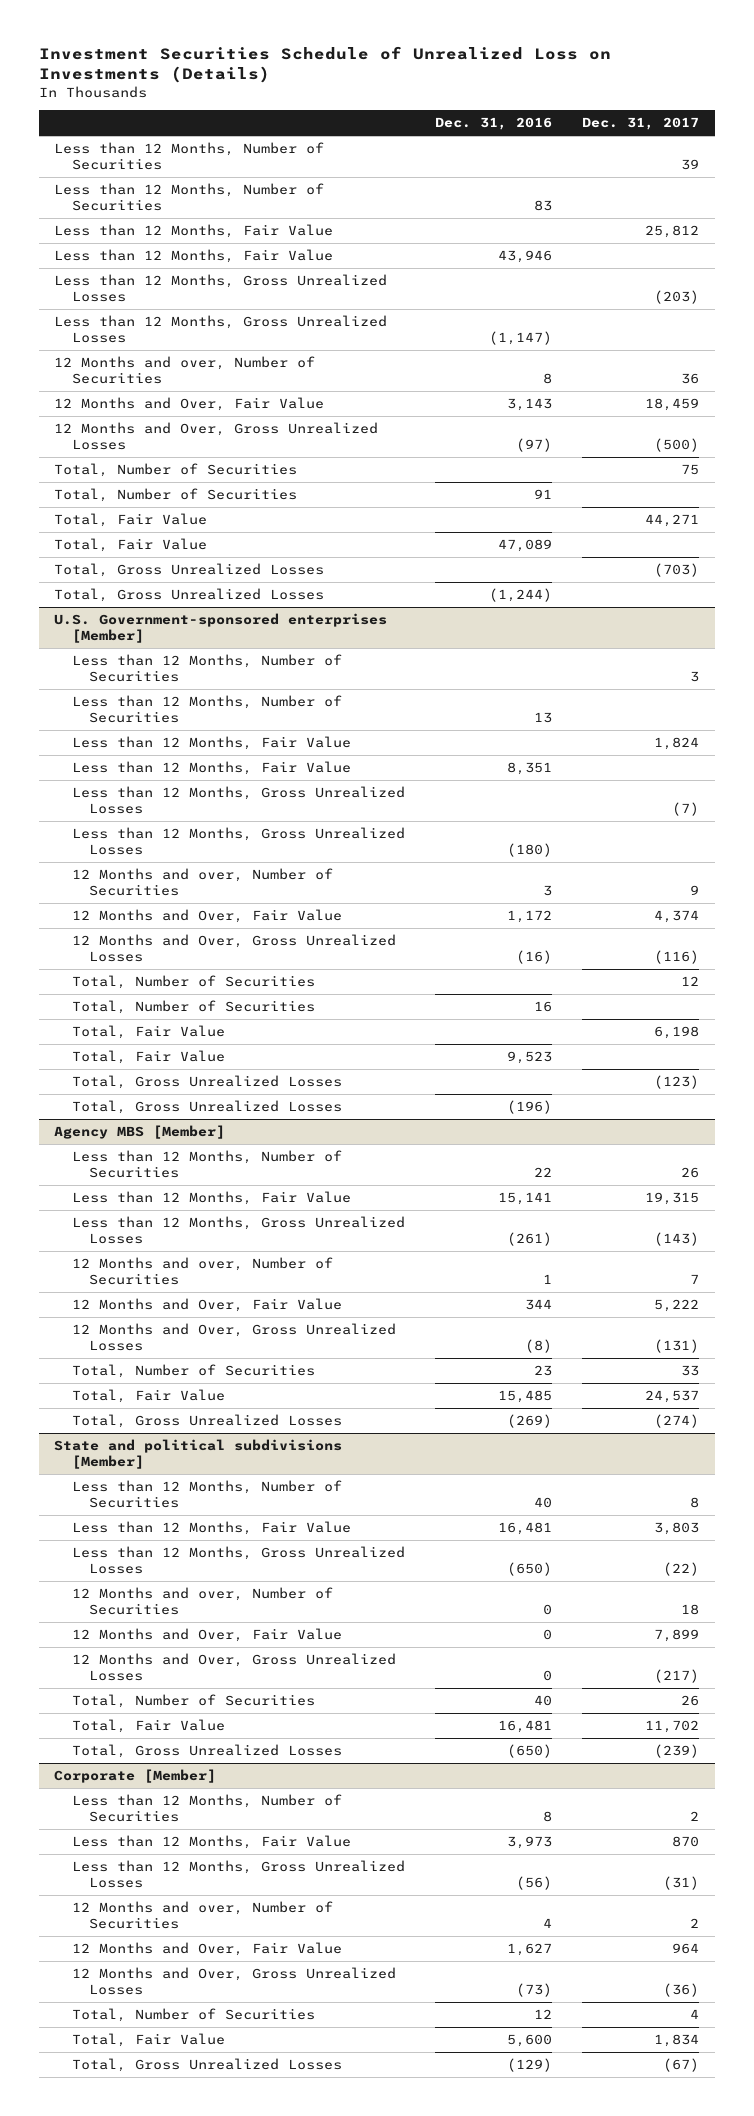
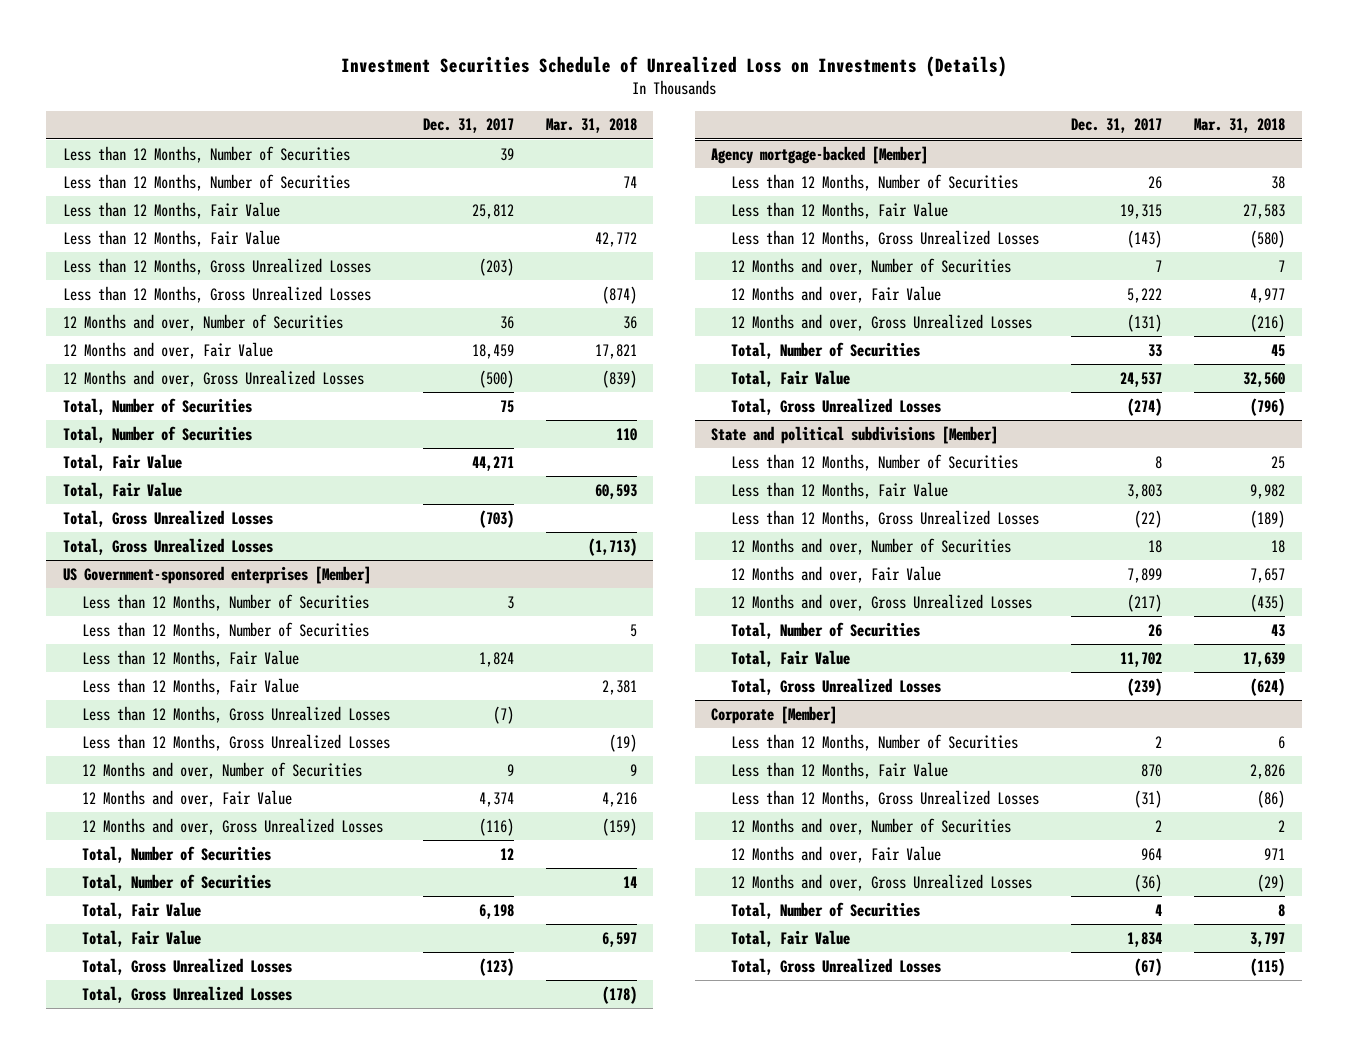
[435,116,553,130] Dec. 31, 2016 -> none
none -> [546,118,638,134] Mar. 31, 2018
[54,397,325,412] 12 Months and Over, Fair Value -> [62,341,273,359] 12 Months and over, Fair Value
[54,422,379,450] 12 Months and Over, Gross Unrealized Losses -> [62,369,364,387] 12 Months and over, Gross Unrealized Losses
[54,613,388,643] U.S. Government-sponsored enterprises [Member] -> [62,565,371,584] US Government-sponsored enterprises [Member]
[71,909,342,924] 12 Months and Over, Fair Value -> [82,789,293,807] 12 Months and over, Fair Value
[71,934,396,962] 12 Months and Over, Gross Unrealized Losses -> [82,817,384,835] 12 Months and over, Gross Unrealized Losses
[54,1125,226,1140] Agency MBS [Member] -> [710,145,928,164] Agency mortgage-backed [Member]
[71,1298,342,1313] 12 Months and Over, Fair Value -> [730,285,941,303] 12 Months and over, Fair Value
[71,1323,396,1351] 12 Months and Over, Gross Unrealized Losses -> [730,313,1032,331] 12 Months and over, Gross Unrealized Losses
[71,1628,342,1643] 12 Months and Over, Fair Value -> [730,565,941,583] 12 Months and over, Fair Value
[71,1653,396,1681] 12 Months and Over, Gross Unrealized Losses -> [730,593,1032,611] 12 Months and over, Gross Unrealized Losses
[71,1942,342,1957] 12 Months and Over, Fair Value -> [730,845,941,863] 12 Months and over, Fair Value
[71,1967,396,1995] 12 Months and Over, Gross Unrealized Losses -> [730,873,1032,891] 12 Months and over, Gross Unrealized Losses

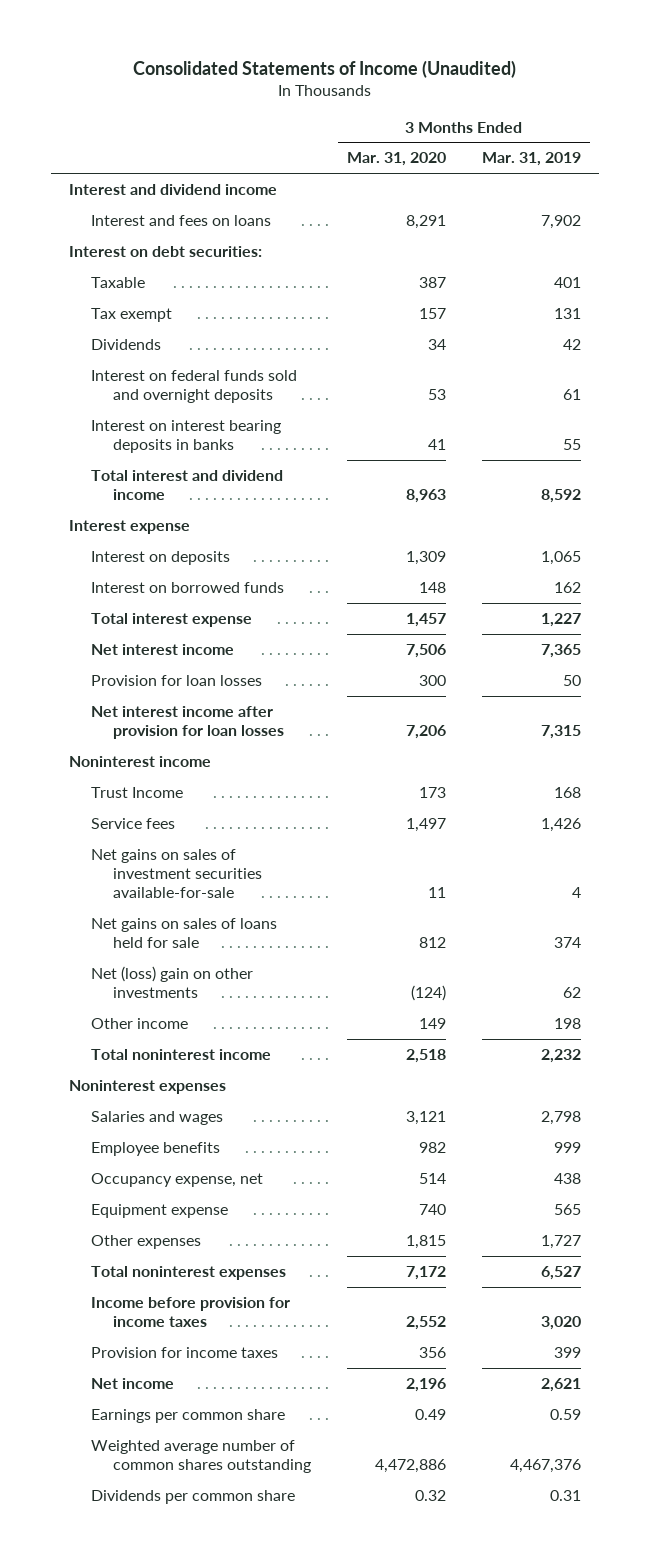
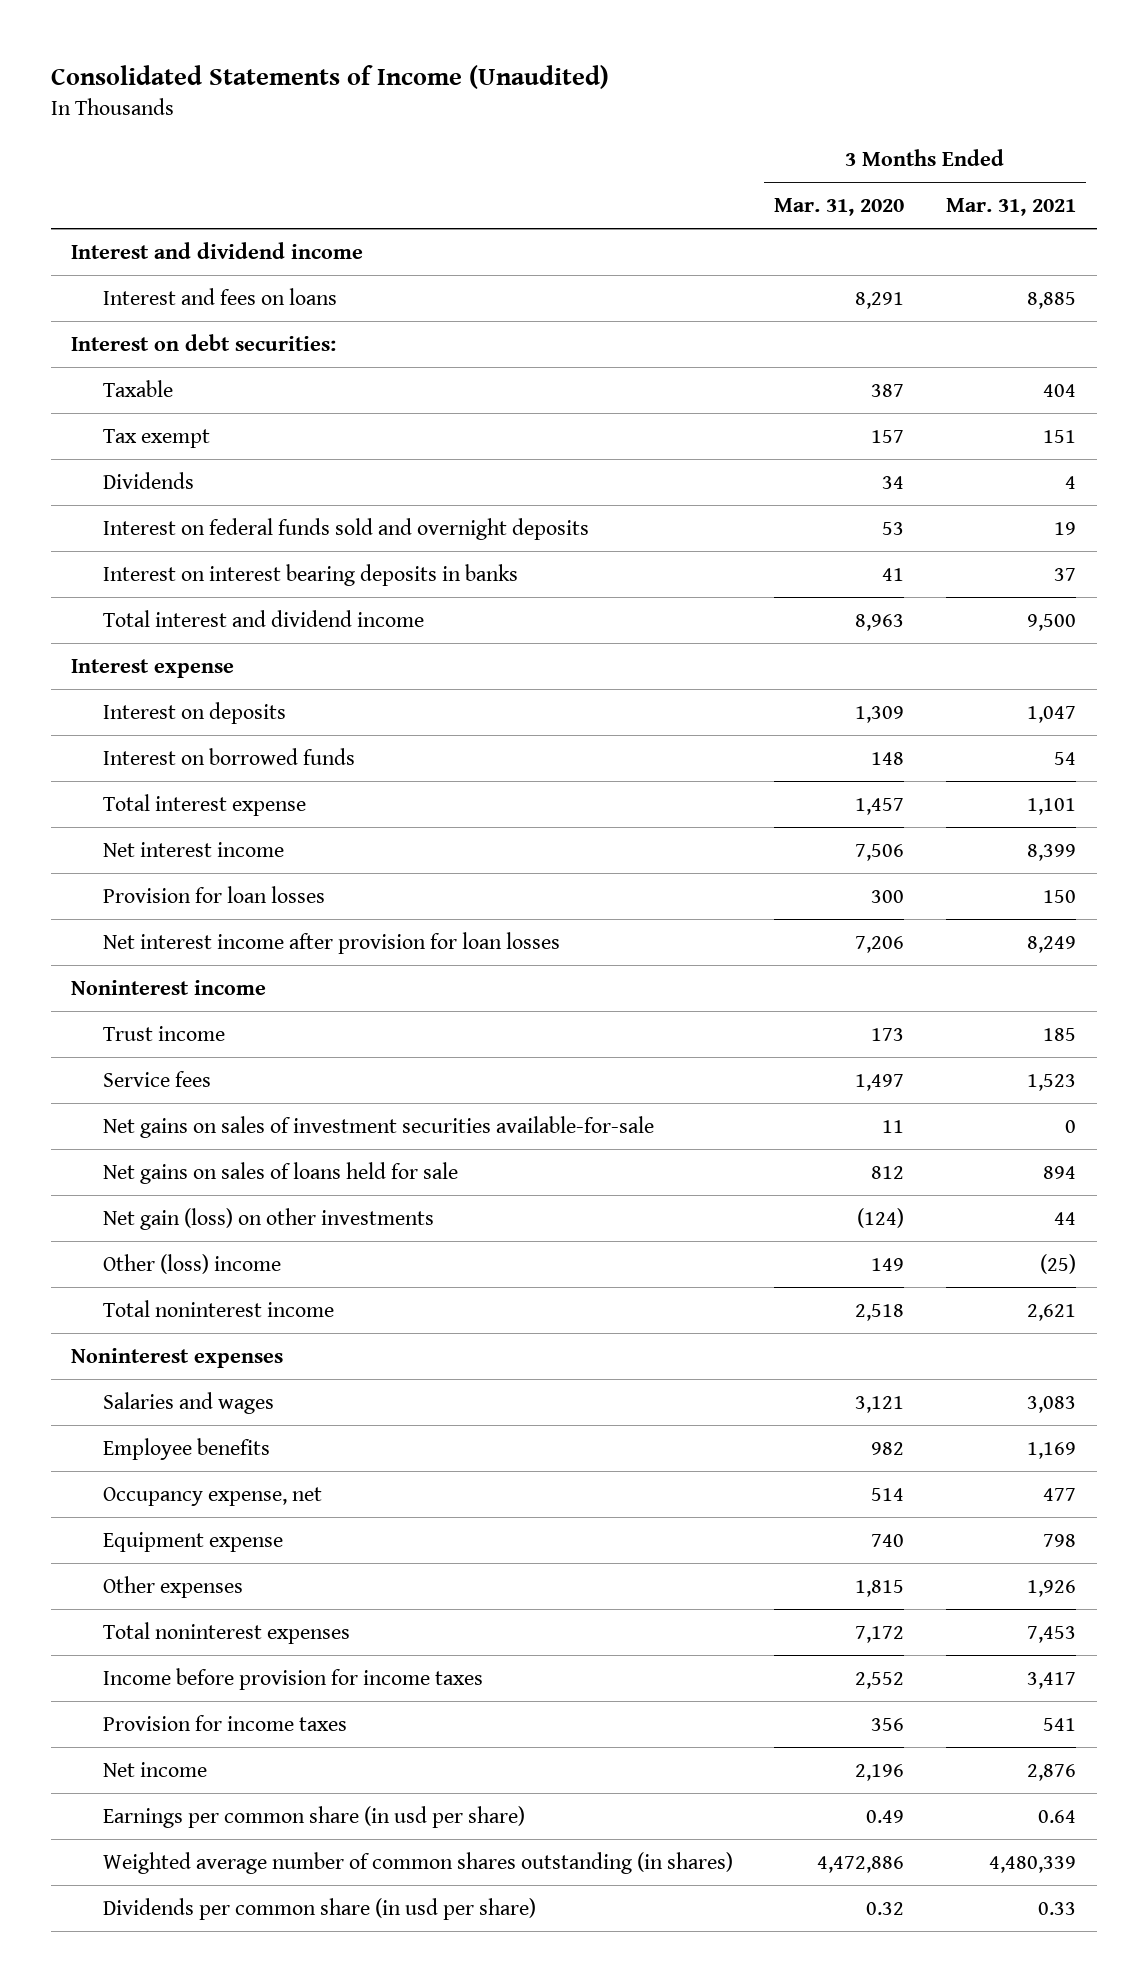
[481,152,581,167] Mar. 31, 2019 -> none
none -> [945,198,1076,217] Mar. 31, 2021
[91,786,184,798] Trust Income -> [102,1025,225,1041] Trust income
[91,965,254,999] Net (loss) gain on other investments -> [102,1207,434,1230] Net gain (loss) on other investments
[91,1017,189,1029] Other income -> [102,1253,281,1274] Other (loss) income
[91,1408,286,1423] Earnings per common share -> [102,1805,525,1828] Earnings per common share (in usd per share)
[91,1439,311,1474] Weighted average number of common shares outstanding -> [102,1851,733,1874] Weighted average number of common shares outstanding (in shares)
[91,1489,296,1504] Dividends per common share -> [102,1897,536,1920] Dividends per common share (in usd per share)

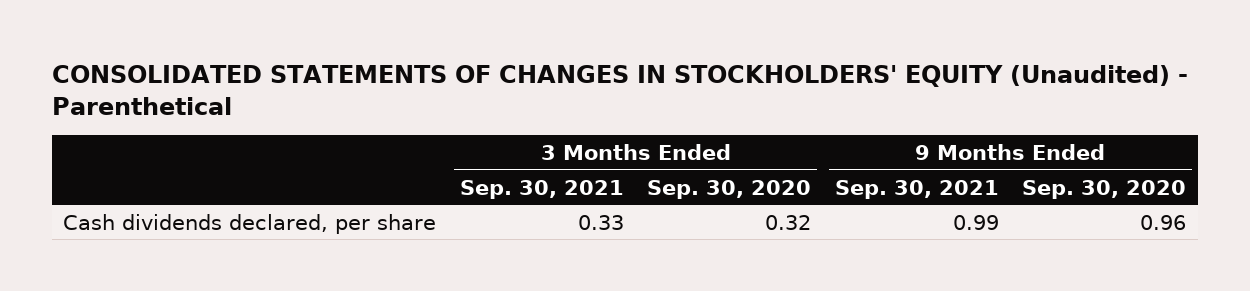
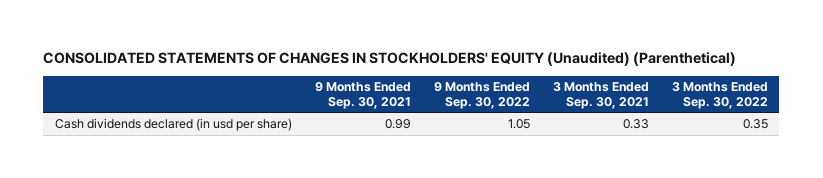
[51,65,1188,116] CONSOLIDATED STATEMENTS OF CHANGES IN STOCKHOLDERS' EQUITY (Unaudited) - Parenthetical -> [43,52,737,67] CONSOLIDATED STATEMENTS OF CHANGES IN STOCKHOLDERS' EQUITY (Unaudited) (Parenthetical)
[647,179,812,199] Sep. 30, 2020 -> none
[1022,179,1187,199] Sep. 30, 2020 -> none
none -> [433,82,530,110] 9 Months Ended Sep. 30, 2022
none -> [671,82,768,110] 3 Months Ended Sep. 30, 2022
[63,213,437,234] Cash dividends declared, per share -> [54,118,292,132] Cash dividends declared (in usd per share)

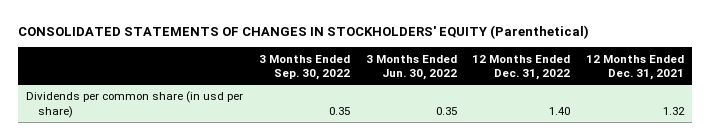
[43,52,737,67] CONSOLIDATED STATEMENTS OF CHANGES IN STOCKHOLDERS' EQUITY (Unaudited) (Parenthetical) -> [18,24,590,39] CONSOLIDATED STATEMENTS OF CHANGES IN STOCKHOLDERS' EQUITY (Parenthetical)
[314,82,411,110] 9 Months Ended Sep. 30, 2021 -> none
[433,82,530,110] 9 Months Ended Sep. 30, 2022 -> none
[552,82,649,110] 3 Months Ended Sep. 30, 2021 -> none
none -> [365,54,457,81] 3 Months Ended Jun. 30, 2022
none -> [472,54,571,81] 12 Months Ended Dec. 31, 2022
none -> [586,54,685,81] 12 Months Ended Dec. 31, 2021
[54,118,292,132] Cash dividends declared (in usd per share) -> [26,91,244,118] Dividends per common share (in usd per share)

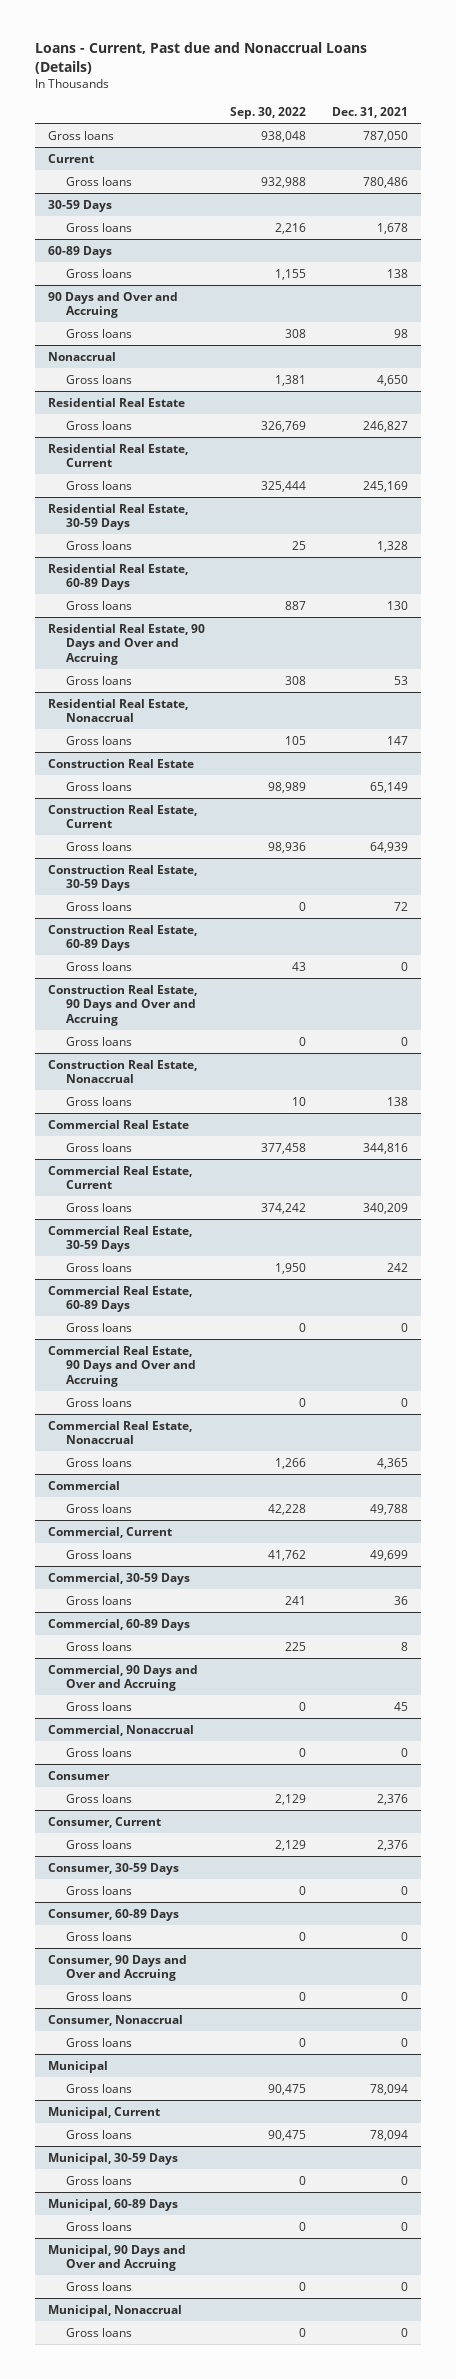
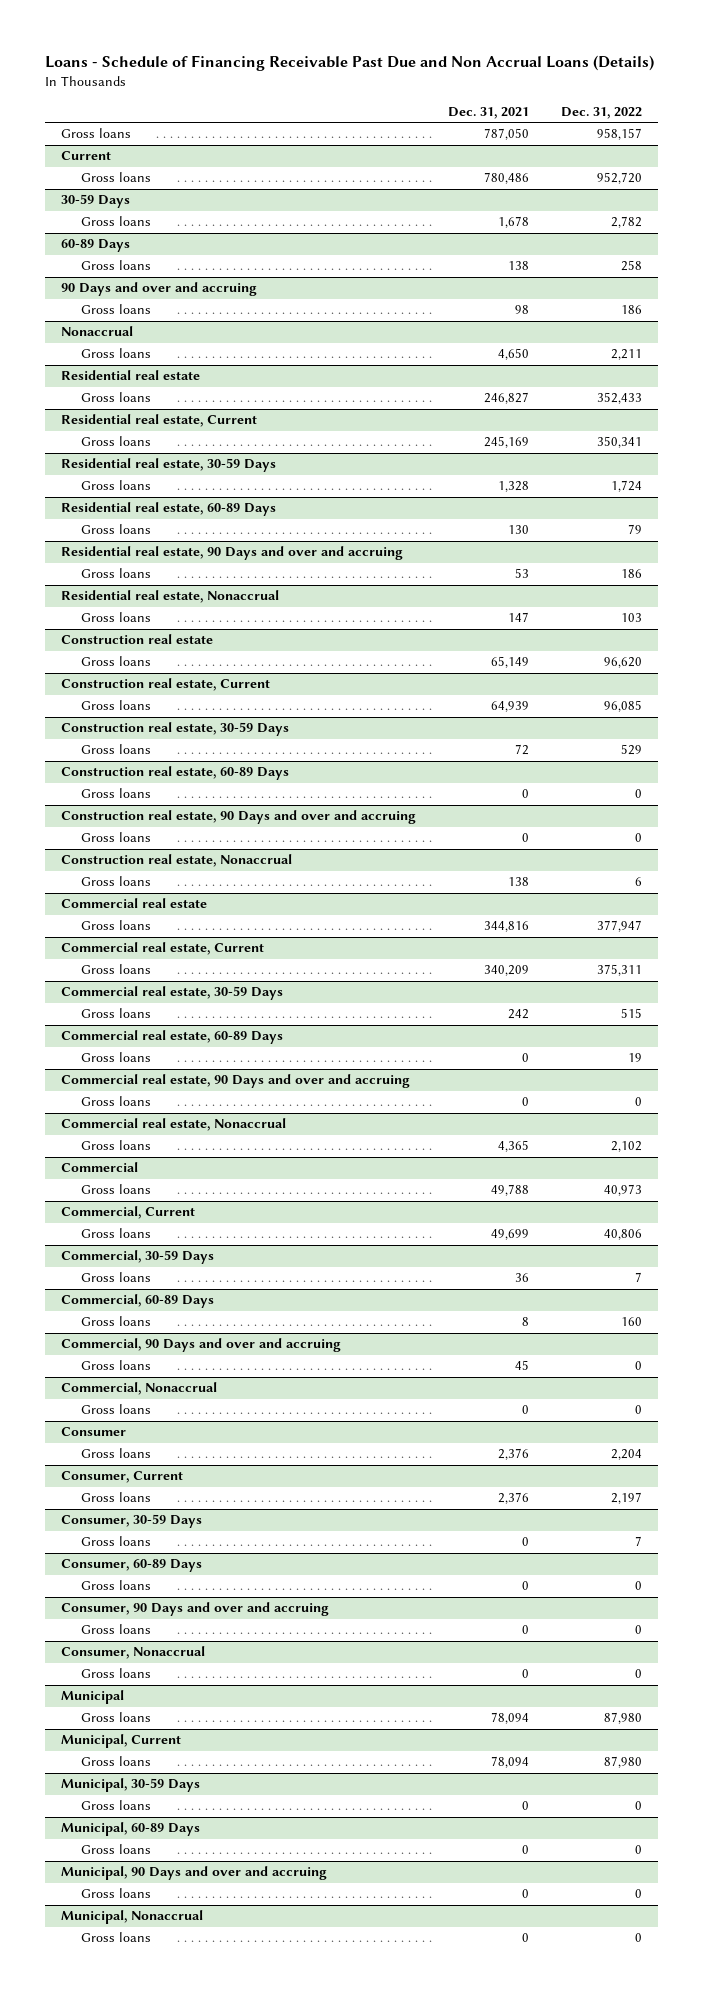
[34,42,367,75] Loans - Current, Past due and Nonaccrual Loans (Details) -> [45,55,655,72] Loans - Schedule of Financing Receivable Past Due and Non Accrual Loans (Details)
[230,107,307,120] Sep. 30, 2022 -> none
none -> [560,106,642,119] Dec. 31, 2022
[47,291,178,319] 90 Days and Over and Accruing -> [61,282,258,297] 90 Days and over and accruing
[47,397,185,407] Residential Real Estate -> [61,370,201,381] Residential real estate
[47,443,188,468] Residential Real Estate, Current -> [61,414,258,428] Residential real estate, Current
[47,503,188,531] Residential Real Estate, 30-59 Days -> [61,458,277,473] Residential real estate, 30-59 Days
[47,563,188,591] Residential Real Estate, 60-89 Days -> [61,502,277,517] Residential real estate, 60-89 Days
[47,623,205,665] Residential Real Estate, 90 Days and Over and Accruing -> [61,546,404,561] Residential real estate, 90 Days and over and accruing
[47,698,188,723] Residential Real Estate, Nonaccrual -> [61,590,280,604] Residential real estate, Nonaccrual
[47,758,194,768] Construction Real Estate -> [61,634,214,645] Construction real estate
[47,804,197,829] Construction Real Estate, Current -> [61,678,271,692] Construction real estate, Current
[47,864,197,892] Construction Real Estate, 30-59 Days -> [61,722,290,737] Construction real estate, 30-59 Days
[47,924,197,952] Construction Real Estate, 60-89 Days -> [61,766,290,781] Construction real estate, 60-89 Days
[47,984,197,1026] Construction Real Estate, 90 Days and Over and Accruing -> [61,810,417,825] Construction real estate, 90 Days and over and accruing
[47,1059,197,1084] Construction Real Estate, Nonaccrual -> [61,854,293,868] Construction real estate, Nonaccrual
[47,1119,189,1129] Commercial Real Estate -> [61,898,208,909] Commercial real estate
[47,1165,192,1190] Commercial Real Estate, Current -> [61,942,265,956] Commercial real estate, Current
[47,1225,192,1253] Commercial Real Estate, 30-59 Days -> [61,986,284,1001] Commercial real estate, 30-59 Days
[47,1285,192,1313] Commercial Real Estate, 60-89 Days -> [61,1030,284,1045] Commercial real estate, 60-89 Days
[47,1345,196,1387] Commercial Real Estate, 90 Days and Over and Accruing -> [61,1074,411,1089] Commercial real estate, 90 Days and over and accruing
[47,1420,192,1445] Commercial Real Estate, Nonaccrual -> [61,1118,287,1132] Commercial real estate, Nonaccrual
[47,1664,198,1692] Commercial, 90 Days and Over and Accruing -> [61,1338,342,1353] Commercial, 90 Days and over and accruing
[47,1954,187,1982] Consumer, 90 Days and Over and Accruing -> [61,1602,330,1617] Consumer, 90 Days and over and accruing
[47,2244,186,2272] Municipal, 90 Days and Over and Accruing -> [61,1866,328,1881] Municipal, 90 Days and over and accruing

